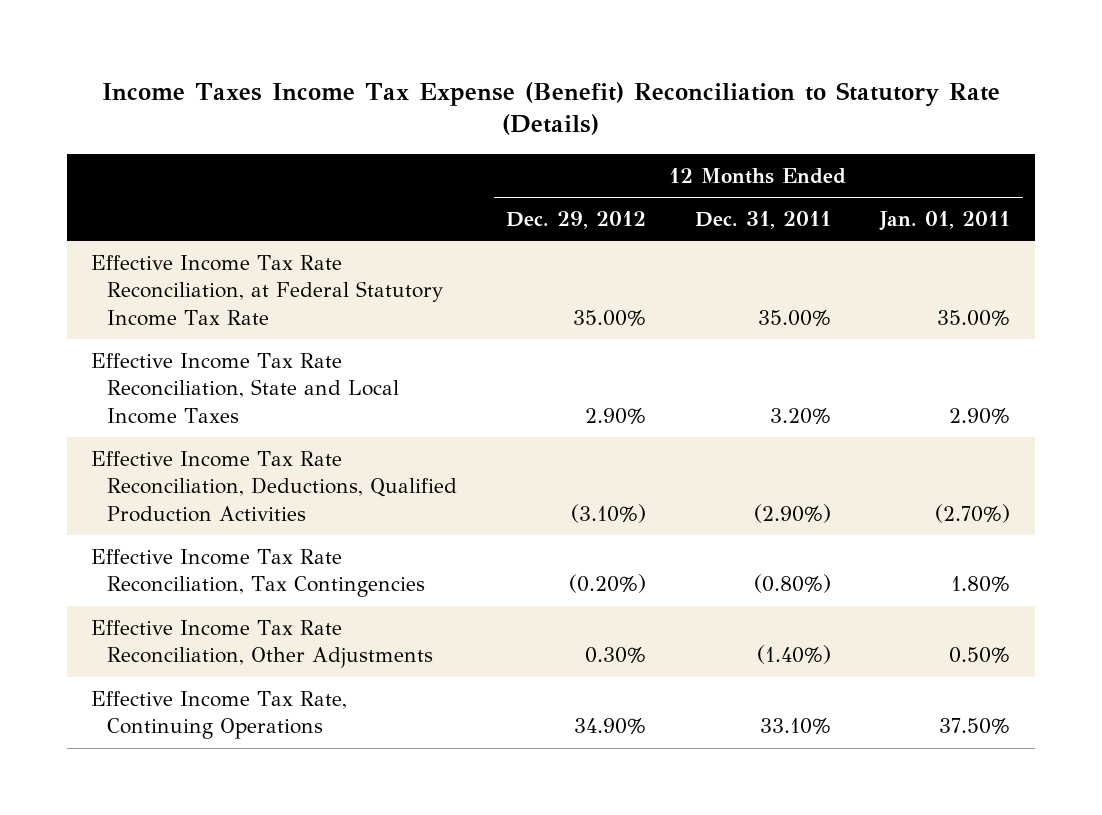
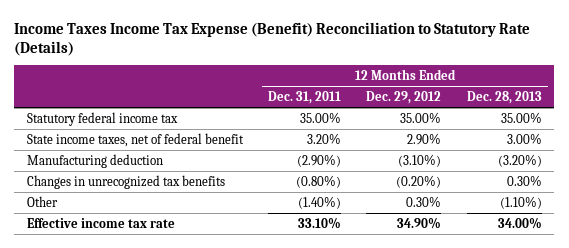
[879,211,1011,232] Jan. 01, 2011 -> none
none -> [466,91,542,105] Dec. 28, 2013
[91,254,444,326] Effective Income Tax Rate Reconciliation, at Federal Statutory Income Tax Rate -> [26,111,178,126] Statutory federal income tax
[91,352,400,424] Effective Income Tax Rate Reconciliation, State and Local Income Taxes -> [26,132,244,147] State income taxes, net of federal benefit
[91,450,458,522] Effective Income Tax Rate Reconciliation, Deductions, Qualified Production Activities -> [26,153,163,168] Manufacturing deduction
[91,548,426,598] Effective Income Tax Rate Reconciliation, Tax Contingencies -> [26,174,225,189] Changes in unrecognized tax benefits
[91,619,434,669] Effective Income Tax Rate Reconciliation, Other Adjustments -> [26,195,58,207] Other
[91,690,348,740] Effective Income Tax Rate, Continuing Operations -> [26,217,175,228] Effective income tax rate

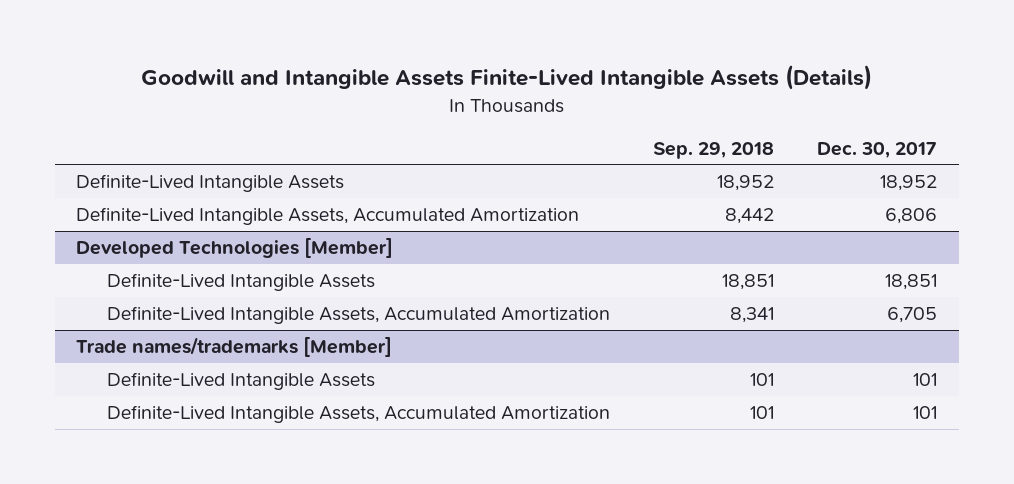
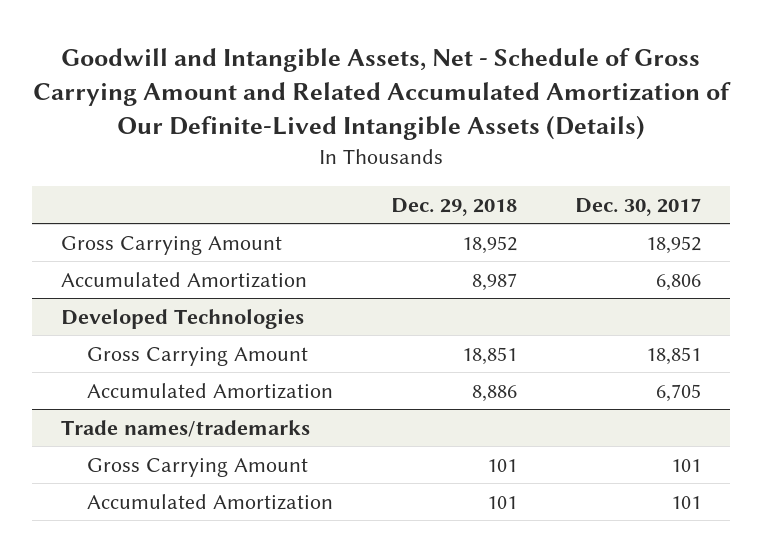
[140,65,872,91] Goodwill and Intangible Assets Finite-Lived Intangible Assets (Details) -> [32,48,731,141] Goodwill and Intangible Assets, Net - Schedule of Gross Carrying Amount and Related Accumulated Amortization of Our Definite-Lived Intangible Assets (Details)
[653,141,775,159] Sep. 29, 2018 -> none
none -> [390,197,517,216] Dec. 29, 2018
[76,174,345,193] Definite-Lived Intangible Assets -> [60,235,282,255] Gross Carrying Amount
[76,207,580,226] Definite-Lived Intangible Assets, Accumulated Amortization -> [60,271,307,288] Accumulated Amortization
[76,237,394,259] Developed Technologies [Member] -> [60,307,304,329] Developed Technologies
[106,273,375,292] Definite-Lived Intangible Assets -> [86,346,308,366] Gross Carrying Amount
[106,306,610,325] Definite-Lived Intangible Assets, Accumulated Amortization -> [86,382,333,399] Accumulated Amortization
[76,336,393,358] Trade names/trademarks [Member] -> [60,419,310,437] Trade names/trademarks
[106,372,375,391] Definite-Lived Intangible Assets -> [86,457,308,477] Gross Carrying Amount
[106,405,610,424] Definite-Lived Intangible Assets, Accumulated Amortization -> [86,493,333,510] Accumulated Amortization

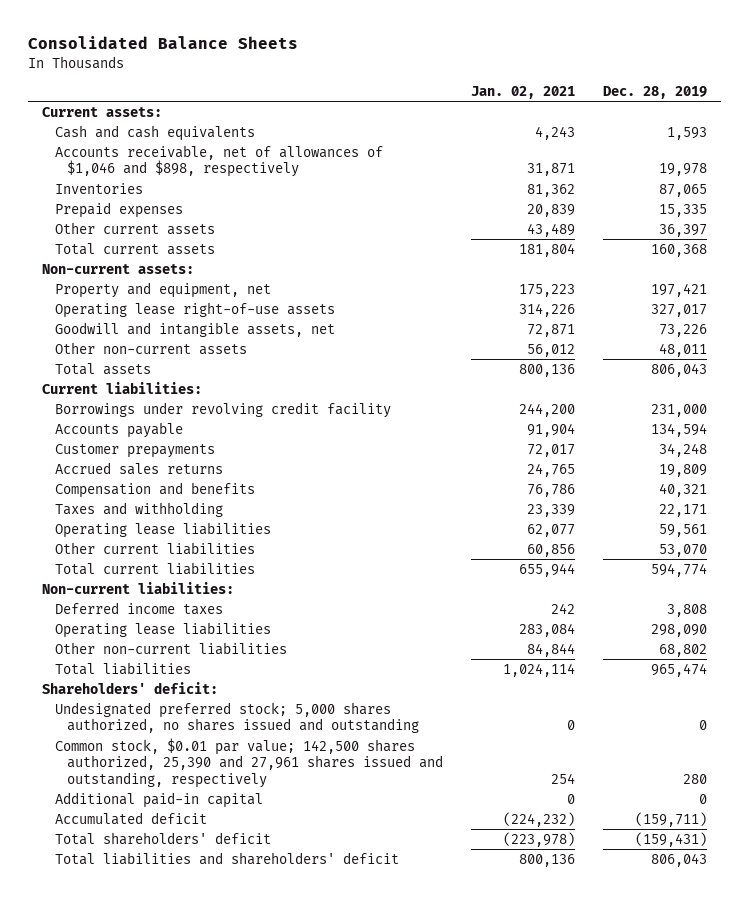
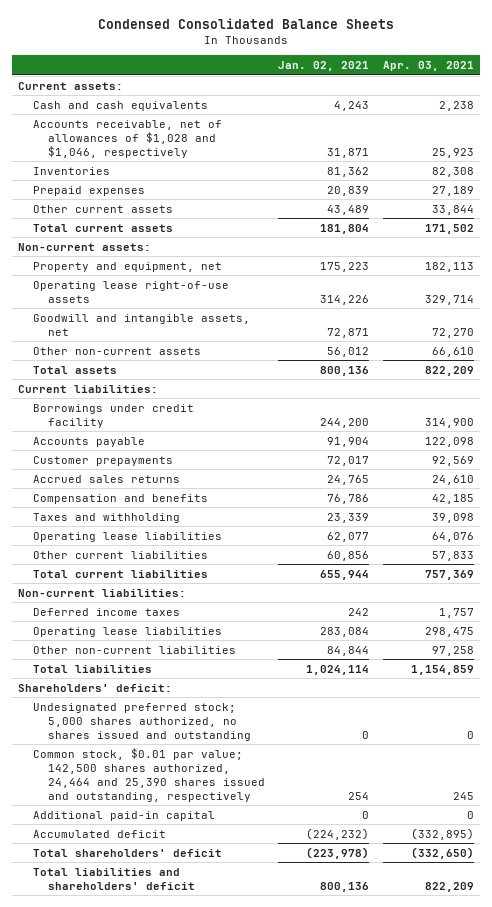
[28,36,299,50] Consolidated Balance Sheets -> [97,18,394,30] Condensed Consolidated Balance Sheets
[603,86,708,100] Dec. 28, 2019 -> none
none -> [382,61,474,72] Apr. 03, 2021
[54,144,383,178] Accounts receivable, net of allowances of $1,046 and $898, respectively -> [33,119,223,158] Accounts receivable, net of allowances of $1,028 and $1,046, respectively
[54,401,391,418] Borrowings under revolving credit facility -> [33,403,195,428] Borrowings under credit facility
[54,737,444,789] Common stock, $0.01 par value; 142,500 shares authorized, 25,390 and 27,961 shares issued and outstanding, respectively -> [33,747,266,802] Common stock, $0.01 par value; 142,500 shares authorized, 24,464 and 25,390 shares issued and outstanding, respectively

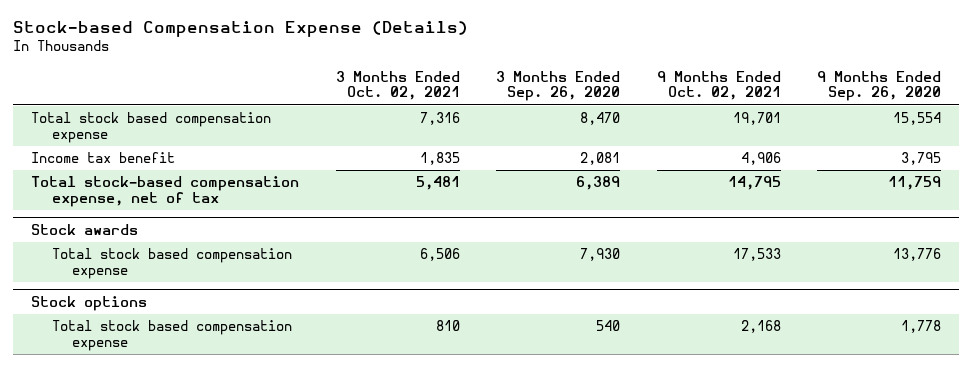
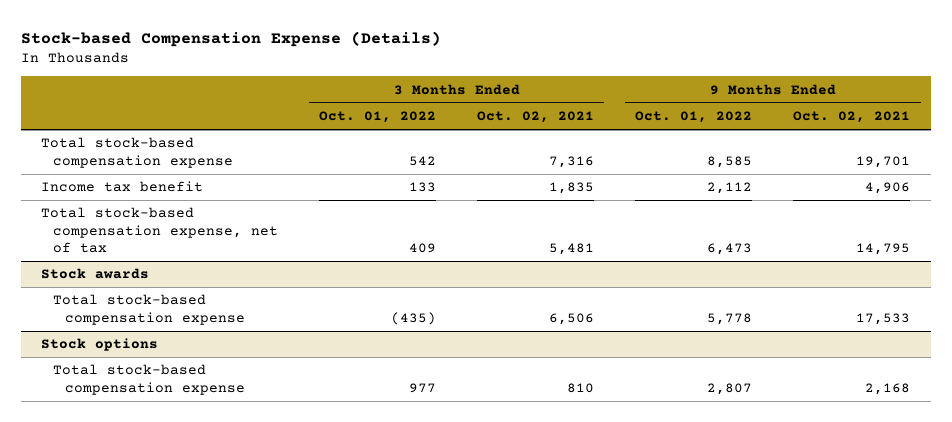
[496,71,621,102] 3 Months Ended Sep. 26, 2020 -> none
[817,71,942,102] 9 Months Ended Sep. 26, 2020 -> none
none -> [319,111,437,124] Oct. 01, 2022
none -> [635,111,753,124] Oct. 01, 2022
[31,112,272,143] Total stock based compensation expense -> [41,137,233,168] Total stock-based compensation expense
[51,248,292,279] Total stock based compensation expense -> [52,294,245,325] Total stock-based compensation expense
[51,320,292,351] Total stock based compensation expense -> [52,364,245,395] Total stock-based compensation expense

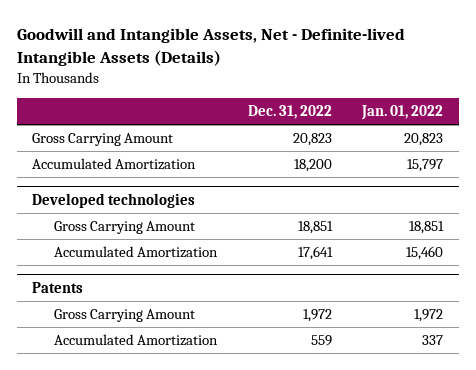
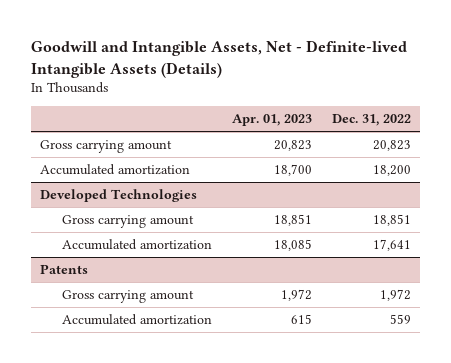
[361,105,444,121] Jan. 01, 2022 -> none
none -> [231,114,312,127] Apr. 01, 2023
[32,133,174,147] Gross Carrying Amount -> [40,140,173,154] Gross carrying amount
[32,158,197,171] Accumulated Amortization -> [40,164,191,176] Accumulated amortization
[32,192,196,208] Developed technologies -> [40,189,198,203] Developed Technologies
[53,221,195,235] Gross Carrying Amount -> [61,215,194,229] Gross carrying amount
[53,246,218,259] Accumulated Amortization -> [61,239,212,251] Accumulated amortization
[53,309,195,323] Gross Carrying Amount -> [61,290,194,304] Gross carrying amount
[53,334,218,347] Accumulated Amortization -> [61,314,212,326] Accumulated amortization

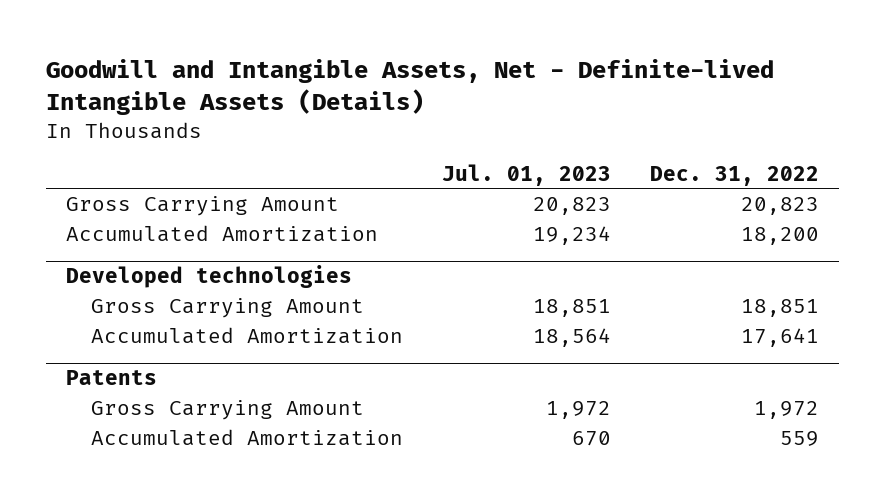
[231,114,312,127] Apr. 01, 2023 -> none
none -> [442,163,612,186] Jul. 01, 2023
[40,140,173,154] Gross carrying amount -> [65,195,339,216] Gross Carrying Amount
[40,164,191,176] Accumulated amortization -> [65,224,378,242] Accumulated Amortization
[40,189,198,203] Developed Technologies -> [65,265,352,289] Developed technologies
[61,215,194,229] Gross carrying amount -> [91,297,365,318] Gross Carrying Amount
[61,239,212,251] Accumulated amortization -> [91,326,404,344] Accumulated Amortization
[61,290,194,304] Gross carrying amount -> [91,399,365,420] Gross Carrying Amount
[61,314,212,326] Accumulated amortization -> [91,428,404,446] Accumulated Amortization

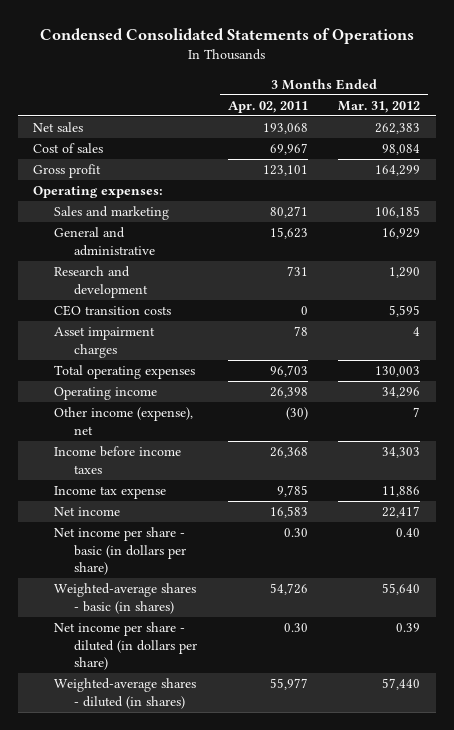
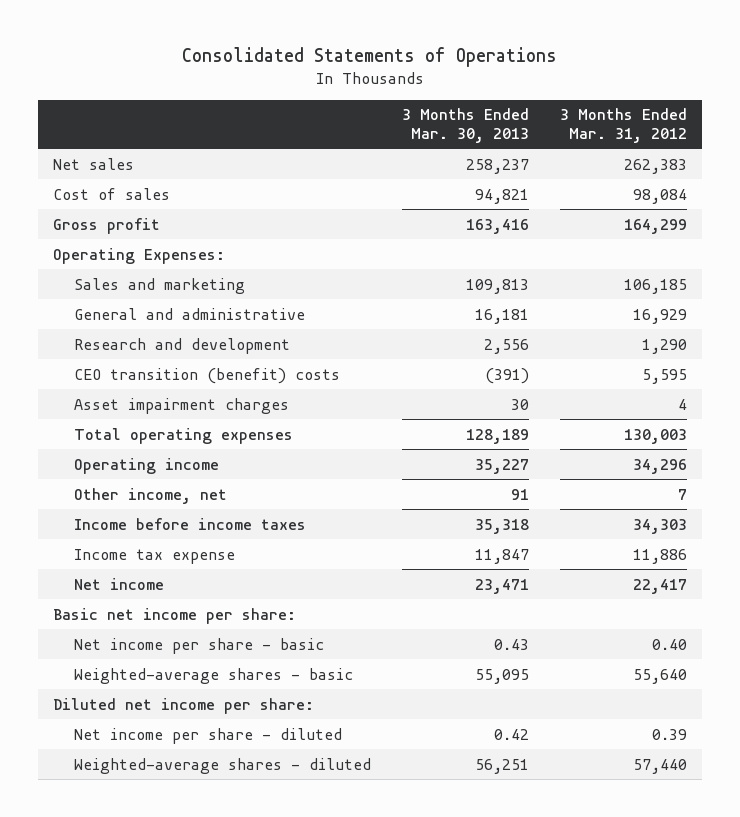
[39,28,414,45] Condensed Consolidated Statements of Operations -> [181,47,557,68] Consolidated Statements of Operations
[227,100,308,113] Apr. 02, 2011 -> none
none -> [402,108,530,143] 3 Months Ended Mar. 30, 2013
[33,186,164,199] Operating expenses: -> [52,247,225,264] Operating Expenses:
[53,305,171,317] CEO transition costs -> [74,367,341,384] CEO transition (benefit) costs
[53,407,193,435] Other income (expense), net -> [74,487,228,504] Other income, net
none -> [52,607,296,624] Basic net income per share:
[53,527,186,576] Net income per share - basic (in dollars per share) -> [74,637,325,654] Net income per share - basic
[53,583,196,614] Weighted-average shares - basic (in shares) -> [74,667,354,684] Weighted-average shares - basic
none -> [52,697,314,714] Diluted net income per share:
[53,622,197,671] Net income per share - diluted (in dollars per share) -> [74,727,343,744] Net income per share - diluted
[53,678,196,709] Weighted-average shares - diluted (in shares) -> [74,757,372,774] Weighted-average shares - diluted

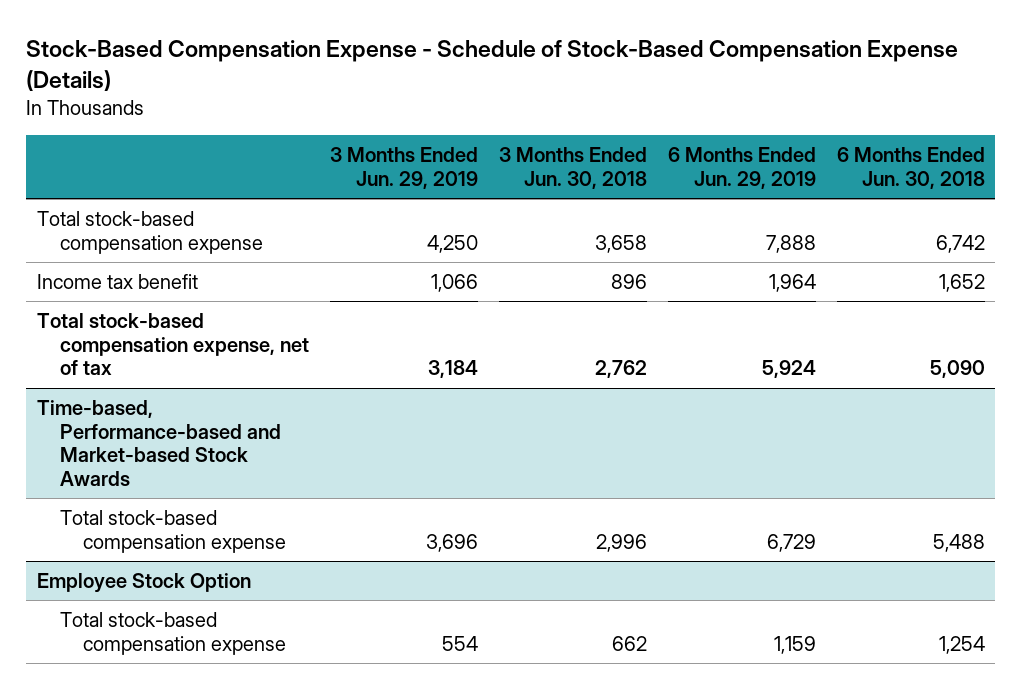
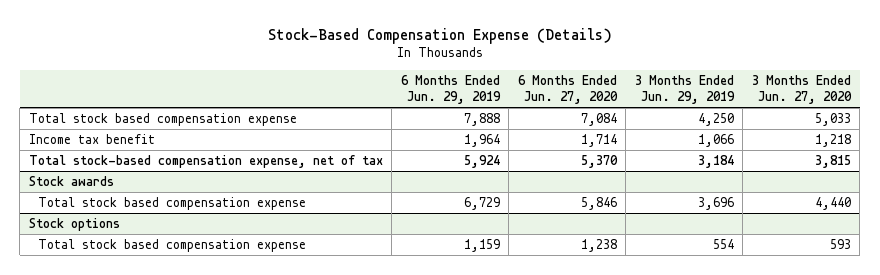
[26,40,959,92] Stock-Based Compensation Expense - Schedule of Stock-Based Compensation Expense (Details) -> [267,27,612,44] Stock-Based Compensation Expense (Details)
[498,146,647,189] 3 Months Ended Jun. 30, 2018 -> none
[836,146,985,189] 6 Months Ended Jun. 30, 2018 -> none
none -> [517,75,618,104] 6 Months Ended Jun. 27, 2020
none -> [751,75,852,104] 3 Months Ended Jun. 27, 2020
[36,210,264,254] Total stock-based compensation expense -> [28,113,297,127] Total stock based compensation expense
[36,399,282,487] Time-based, Performance-based and Market-based Stock Awards -> [28,176,114,187] Stock awards
[60,509,287,553] Total stock-based compensation expense -> [38,197,307,211] Total stock based compensation expense
[36,572,251,593] Employee Stock Option -> [28,218,120,232] Stock options
[60,611,287,655] Total stock-based compensation expense -> [38,239,307,253] Total stock based compensation expense

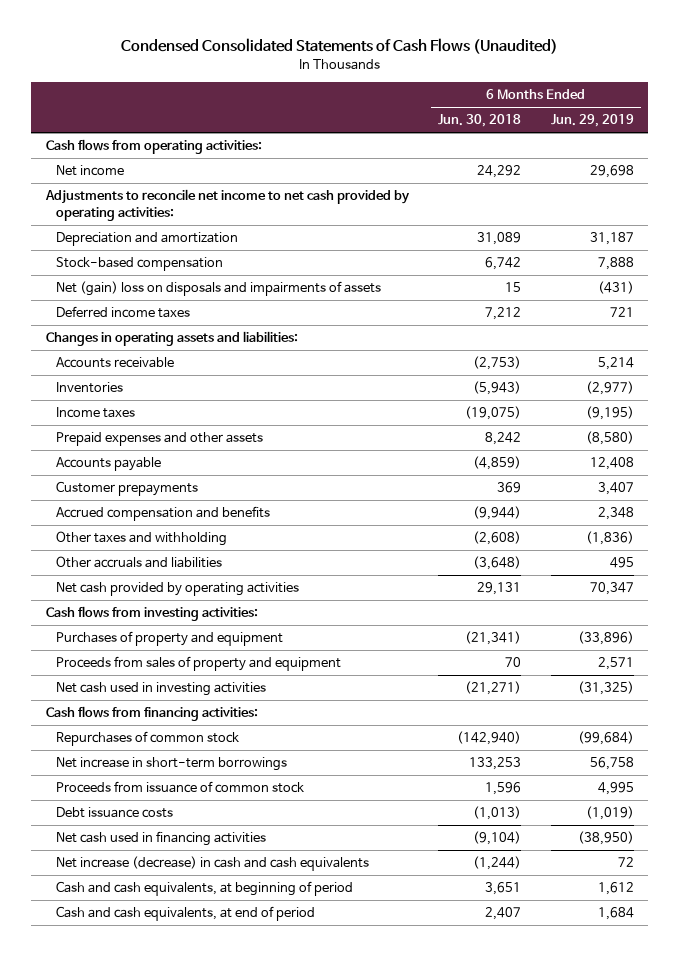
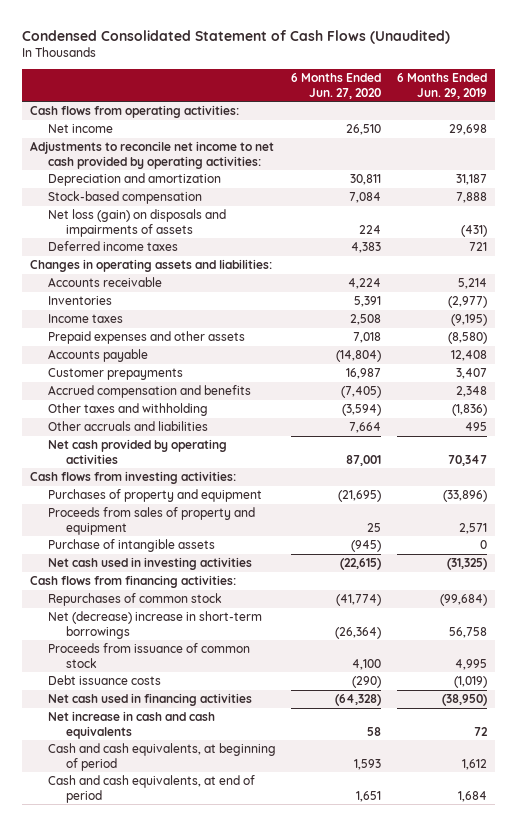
[120,38,558,55] Condensed Consolidated Statements of Cash Flows (Unaudited) -> [22,29,451,44] Condensed Consolidated Statement of Cash Flows (Unaudited)
[438,114,522,128] Jun. 30, 2018 -> none
none -> [291,73,382,99] 6 Months Ended Jun. 27, 2020
[56,281,382,297] Net (gain) loss on disposals and impairments of assets -> [47,209,226,237] Net loss (gain) on disposals and impairments of assets
none -> [47,539,215,553] Purchase of intangible assets
[56,757,288,772] Net increase in short-term borrowings -> [47,611,262,639] Net (decrease) increase in short-term borrowings
[56,856,370,872] Net increase (decrease) in cash and cash equivalents -> [47,711,215,739] Net increase in cash and cash equivalents

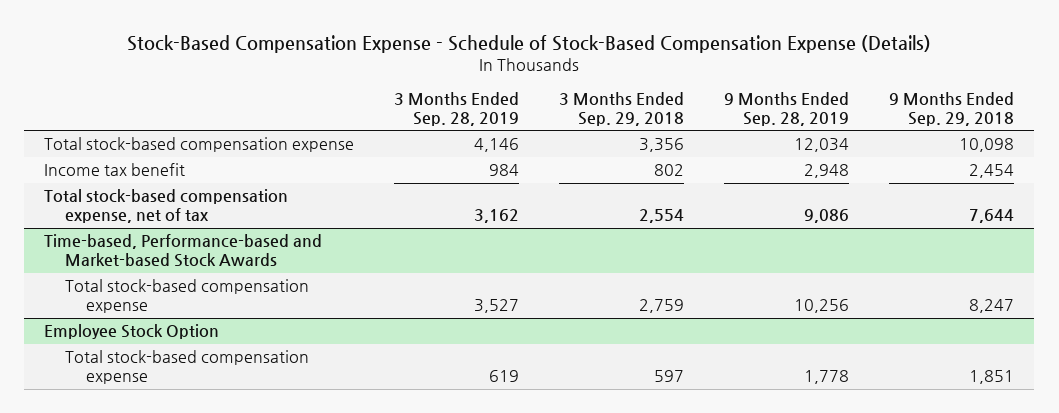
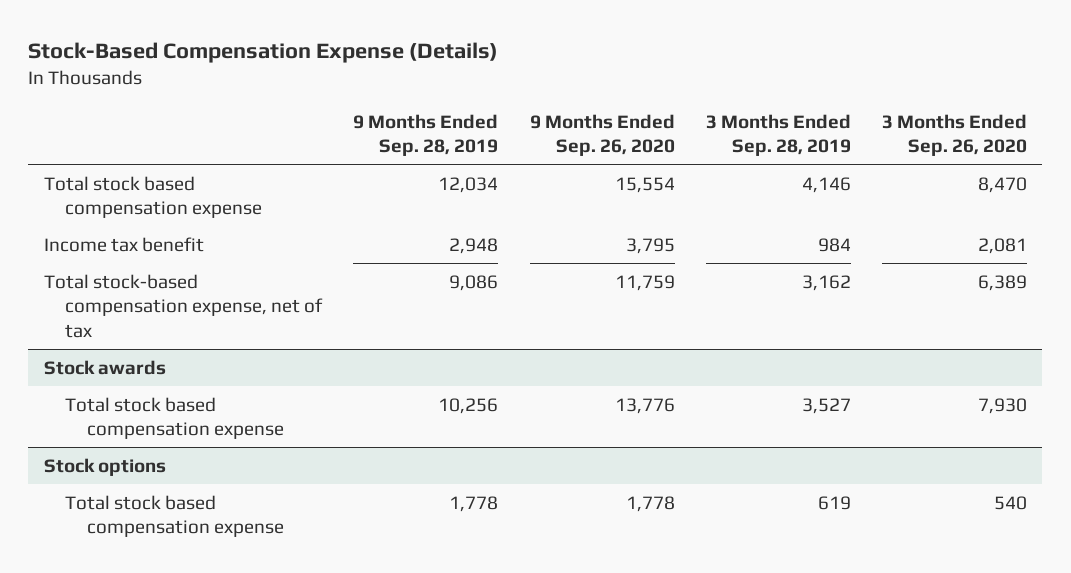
[127,34,932,53] Stock-Based Compensation Expense - Schedule of Stock-Based Compensation Expense (Details) -> [28,42,499,64] Stock-Based Compensation Expense (Details)
[559,92,685,126] 3 Months Ended Sep. 29, 2018 -> none
[889,92,1015,126] 9 Months Ended Sep. 29, 2018 -> none
none -> [529,113,675,157] 9 Months Ended Sep. 26, 2020
none -> [881,113,1027,157] 3 Months Ended Sep. 26, 2020
[44,137,355,153] Total stock-based compensation expense -> [44,175,263,219] Total stock based compensation expense
[44,234,323,268] Time-based, Performance-based and Market-based Stock Awards -> [44,359,167,375] Stock awards
[65,279,310,314] Total stock-based compensation expense -> [65,396,284,440] Total stock based compensation expense
[44,324,220,340] Employee Stock Option -> [44,457,167,476] Stock options
[65,350,310,385] Total stock-based compensation expense -> [65,494,284,538] Total stock based compensation expense

